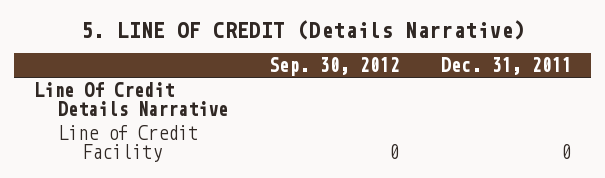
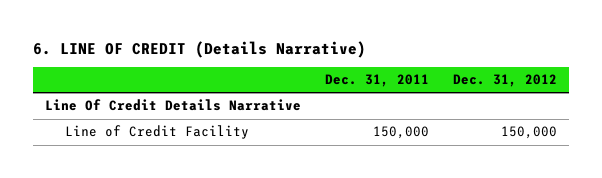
[80,19,525,40] 5. LINE OF CREDIT (Details Narrative) -> [32,40,366,58] 6. LINE OF CREDIT (Details Narrative)
[269,57,400,77] Sep. 30, 2012 -> none
none -> [452,74,557,88] Dec. 31, 2012
[560,144,571,160] 0 -> [372,126,429,140] 150,000

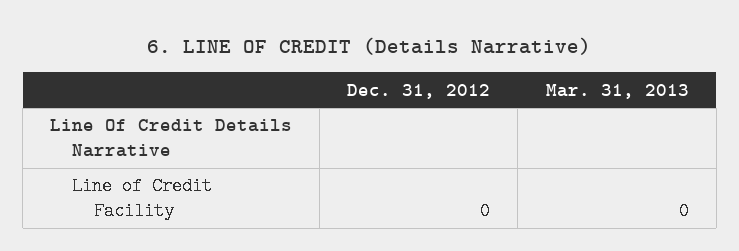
[324,74,429,88] Dec. 31, 2011 -> none
none -> [545,83,689,99] Mar. 31, 2013
[500,126,557,140] 150,000 -> [480,201,491,220] 0

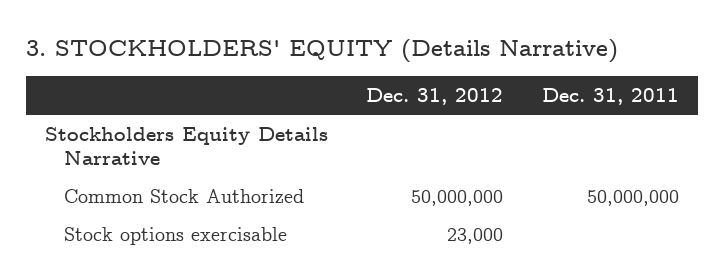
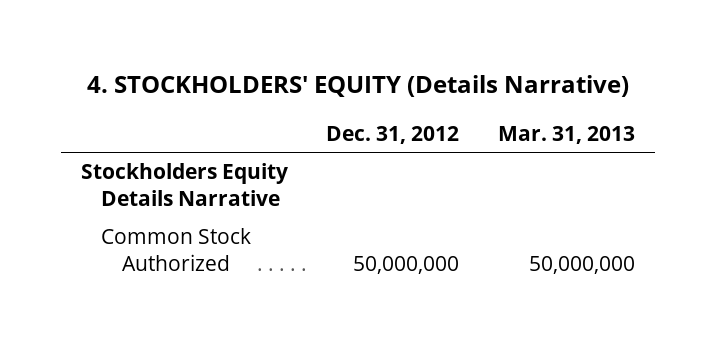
[25,39,618,64] 3. STOCKHOLDERS' EQUITY (Details Narrative) -> [86,75,629,98] 4. STOCKHOLDERS' EQUITY (Details Narrative)
[541,87,679,105] Dec. 31, 2011 -> none
none -> [498,125,636,144] Mar. 31, 2013
[63,226,287,245] Stock options exercisable -> none

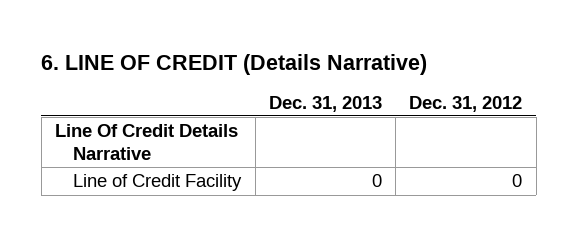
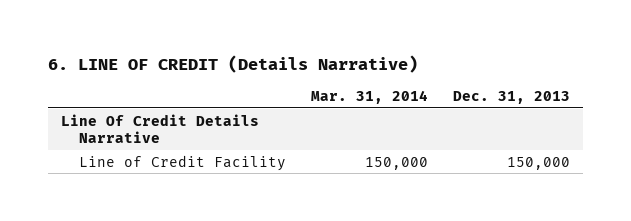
[409,95,523,112] Dec. 31, 2012 -> none
none -> [311,90,429,105] Mar. 31, 2014
[371,174,382,188] 0 -> [507,156,571,170] 150,000

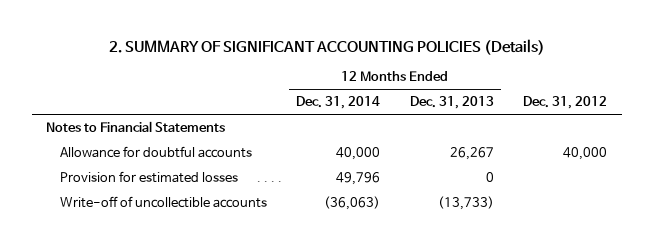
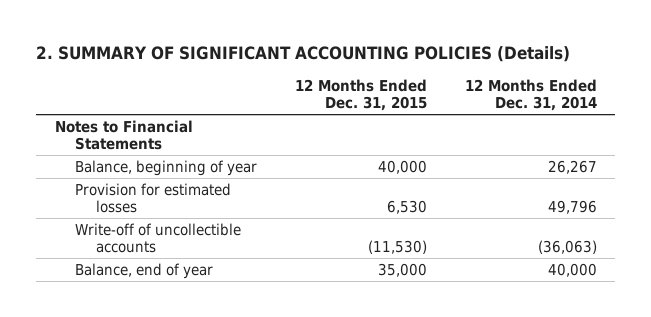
[409,96,494,110] Dec. 31, 2013 -> none
[522,96,607,110] Dec. 31, 2012 -> none
none -> [294,78,427,112] 12 Months Ended Dec. 31, 2015
[59,146,252,159] Allowance for doubtful accounts -> none
none -> [75,159,258,176] Balance, beginning of year
none -> [75,262,214,279] Balance, end of year

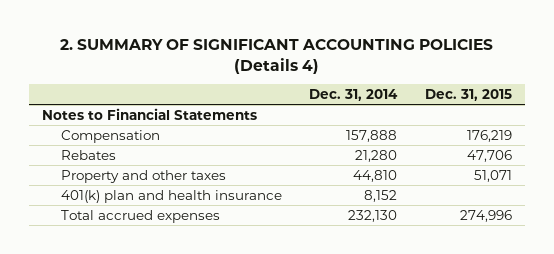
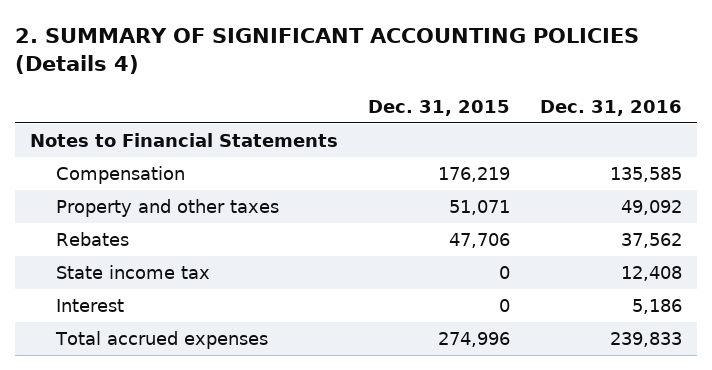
[309,88,399,101] Dec. 31, 2014 -> none
none -> [540,99,683,116] Dec. 31, 2016
[61,189,283,203] 401(k) plan and health insurance -> none
[61,149,117,160] Rebates -> [55,232,129,247] Rebates
none -> [55,265,210,280] State income tax
none -> [55,299,124,313] Interest

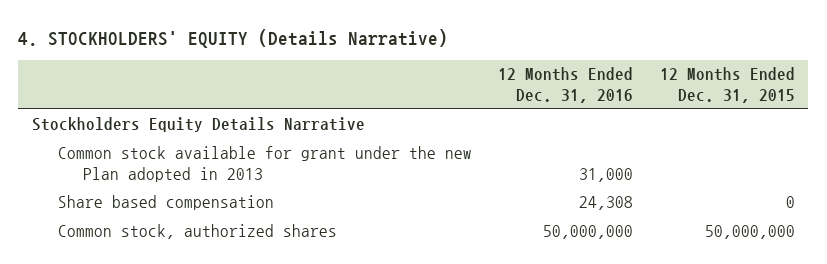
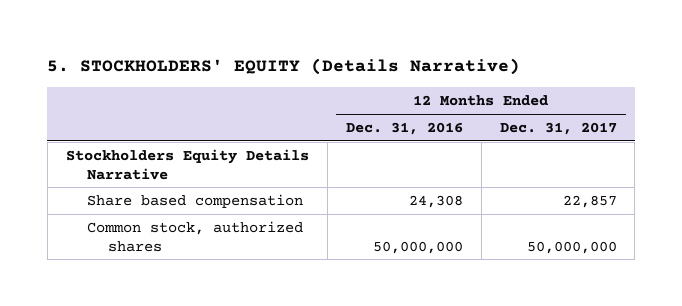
[18,28,449,48] 4. STOCKHOLDERS' EQUITY (Details Narrative) -> [47,58,521,76] 5. STOCKHOLDERS' EQUITY (Details Narrative)
[659,67,795,103] 12 Months Ended Dec. 31, 2015 -> none
none -> [499,122,617,136] Dec. 31, 2017
[57,146,472,182] Common stock available for grant under the new Plan adopted in 2013 -> none

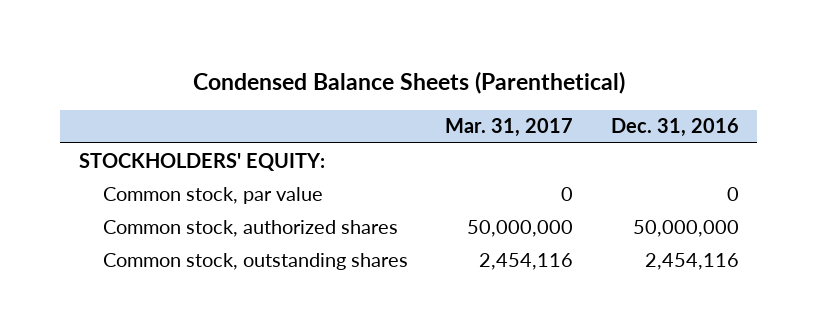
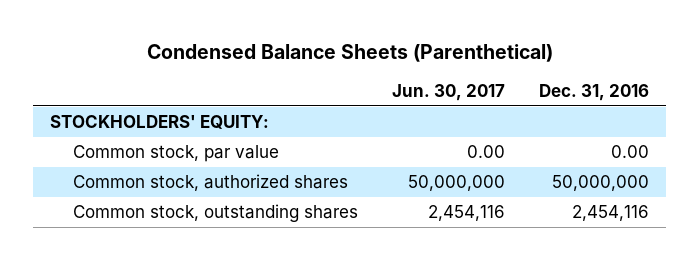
[445,118,574,138] Mar. 31, 2017 -> none
none -> [392,83,506,101] Jun. 30, 2017
[726,186,739,201] 0 -> [611,145,650,159] 0.00

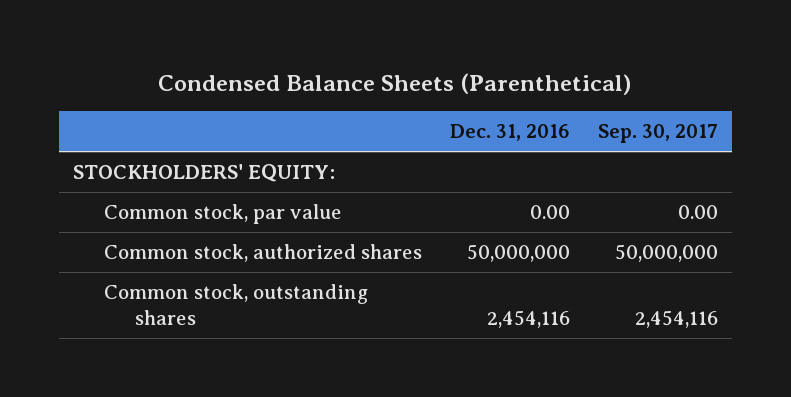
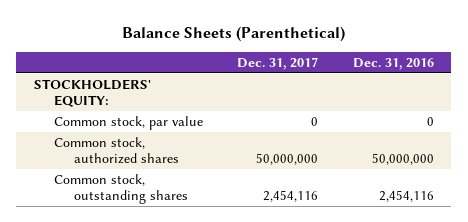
[158,72,632,95] Condensed Balance Sheets (Parenthetical) -> [121,26,345,43] Balance Sheets (Parenthetical)
[598,124,719,144] Sep. 30, 2017 -> none
none -> [237,56,319,70] Dec. 31, 2017
[530,205,571,220] 0.00 -> [427,116,435,126] 0

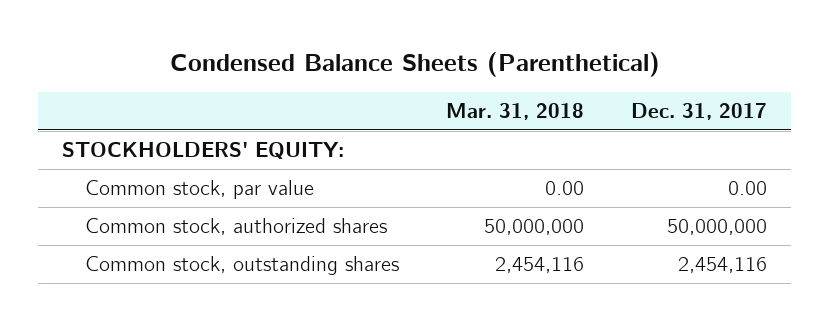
[121,26,345,43] Balance Sheets (Parenthetical) -> [169,52,660,78] Condensed Balance Sheets (Parenthetical)
[353,57,435,70] Dec. 31, 2016 -> none
none -> [446,103,585,121] Mar. 31, 2018
[311,116,319,126] 0 -> [728,181,768,196] 0.00

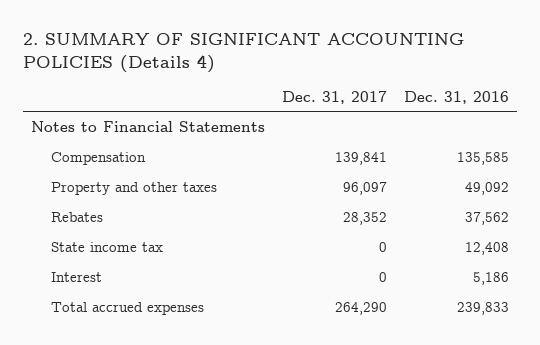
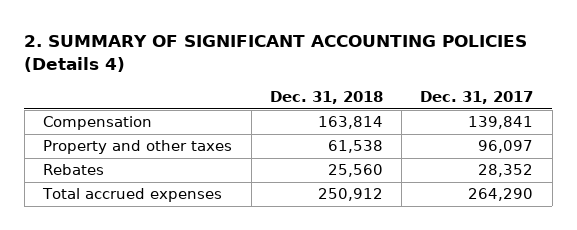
[403,90,509,104] Dec. 31, 2016 -> none
none -> [269,90,383,104] Dec. 31, 2018
[31,120,266,132] Notes to Financial Statements -> none
[50,241,163,252] State income tax -> none
[50,271,102,282] Interest -> none

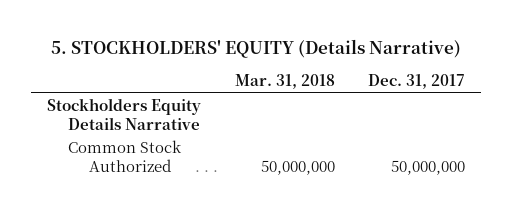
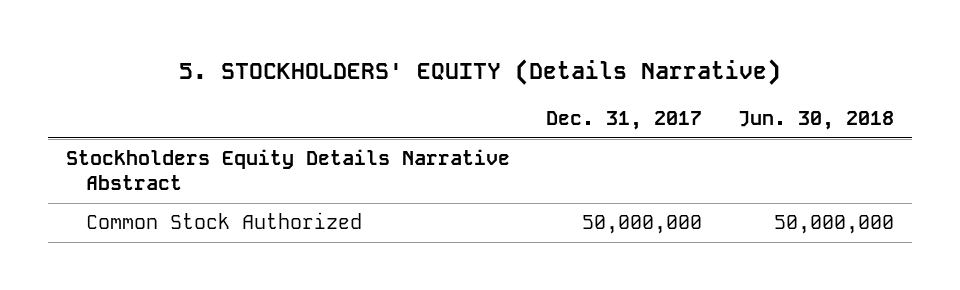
[234,73,335,89] Mar. 31, 2018 -> none
none -> [738,111,895,131] Jun. 30, 2018
[47,98,202,130] Stockholders Equity Details Narrative -> [65,149,510,191] Stockholders Equity Details Narrative Abstract

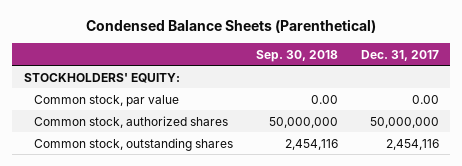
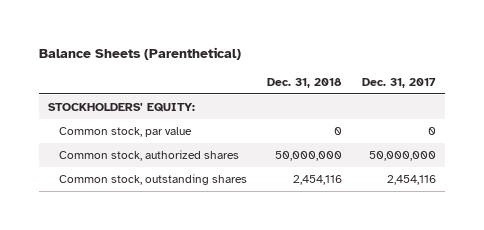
[86,19,377,34] Condensed Balance Sheets (Parenthetical) -> [38,46,241,60] Balance Sheets (Parenthetical)
[255,49,338,62] Sep. 30, 2018 -> none
none -> [266,77,342,88] Dec. 31, 2018
[411,94,439,104] 0.00 -> [427,127,436,136] 0

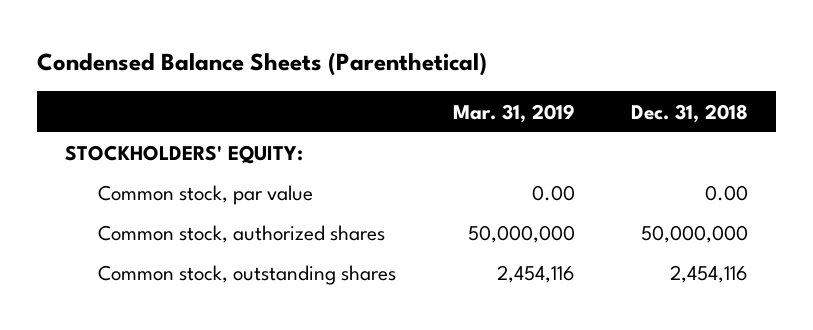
[38,46,241,60] Balance Sheets (Parenthetical) -> [37,52,488,77] Condensed Balance Sheets (Parenthetical)
[361,77,436,88] Dec. 31, 2017 -> none
none -> [452,103,575,123] Mar. 31, 2019
[333,127,342,136] 0 -> [704,185,748,202] 0.00

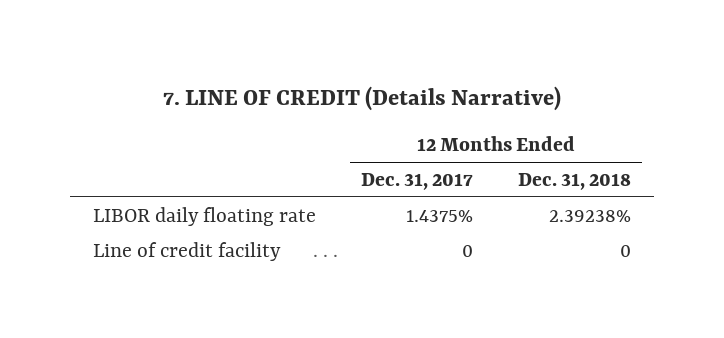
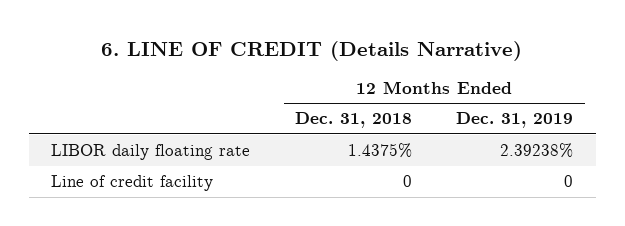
[163,86,562,112] 7. LINE OF CREDIT (Details Narrative) -> [101,40,523,61] 6. LINE OF CREDIT (Details Narrative)
[361,172,474,190] Dec. 31, 2017 -> none
none -> [456,112,574,129] Dec. 31, 2019
[549,209,632,222] 2.39238% -> [347,143,412,159] 1.4375%

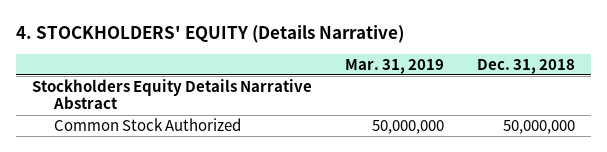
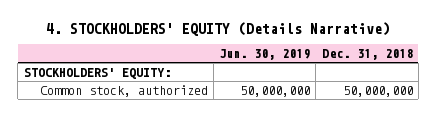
[344,58,444,74] Mar. 31, 2019 -> none
none -> [219,48,311,60] Jun. 30, 2019
[31,78,312,110] Stockholders Equity Details Narrative Abstract -> none
none -> [23,67,171,79] STOCKHOLDERS' EQUITY:
[53,117,241,131] Common Stock Authorized -> [39,84,208,97] Common stock, authorized

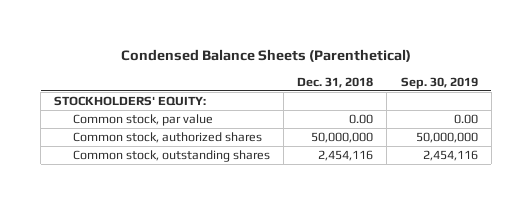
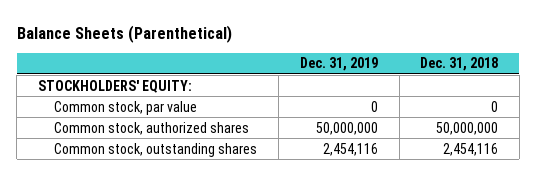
[120,49,411,63] Condensed Balance Sheets (Parenthetical) -> [16,24,232,43] Balance Sheets (Parenthetical)
[400,76,478,89] Sep. 30, 2019 -> none
none -> [299,57,378,72] Dec. 31, 2019
[349,114,374,125] 0.00 -> [491,100,499,112] 0

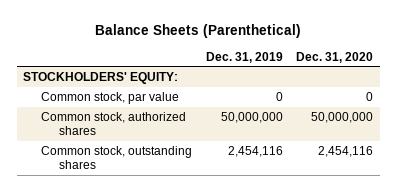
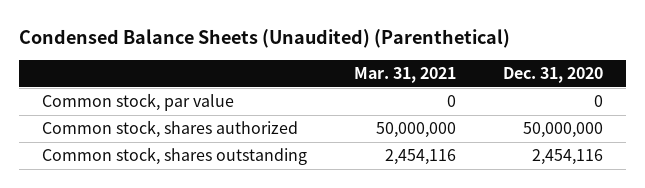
[95,23,302,38] Balance Sheets (Parenthetical) -> [19,28,511,48] Condensed Balance Sheets (Unaudited) (Parenthetical)
[205,51,283,63] Dec. 31, 2019 -> none
none -> [354,66,457,83] Mar. 31, 2021
[23,71,179,84] STOCKHOLDERS' EQUITY: -> none
[41,111,187,136] Common stock, authorized shares -> [42,120,299,139] Common stock, shares authorized
[41,145,193,170] Common stock, outstanding shares -> [42,147,308,166] Common stock, shares outstanding

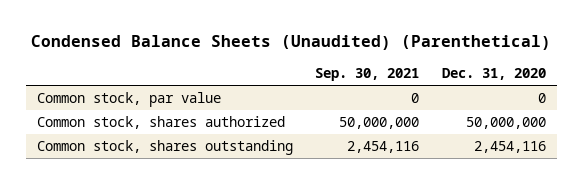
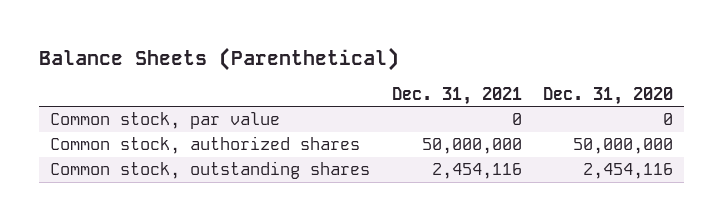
[31,35,552,51] Condensed Balance Sheets (Unaudited) (Parenthetical) -> [38,47,399,72] Balance Sheets (Parenthetical)
[315,68,420,82] Sep. 30, 2021 -> none
none -> [391,87,522,106] Dec. 31, 2021
[36,115,285,129] Common stock, shares authorized -> [49,136,360,155] Common stock, authorized shares
[36,139,293,155] Common stock, shares outstanding -> [49,161,370,180] Common stock, outstanding shares

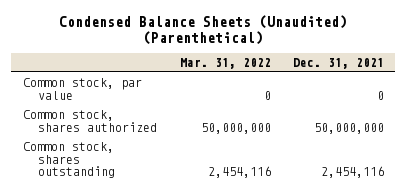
[38,47,399,72] Balance Sheets (Parenthetical) -> [59,15,348,45] Condensed Balance Sheets (Unaudited) (Parenthetical)
[543,87,674,106] Dec. 31, 2020 -> none
none -> [179,57,271,69] Mar. 31, 2022
[49,136,360,155] Common stock, authorized shares -> [22,110,158,132] Common stock, shares authorized
[49,161,370,180] Common stock, outstanding shares -> [22,142,116,179] Common stock, shares outstanding

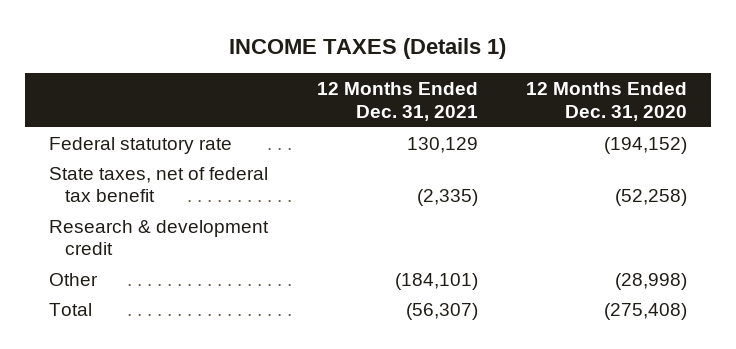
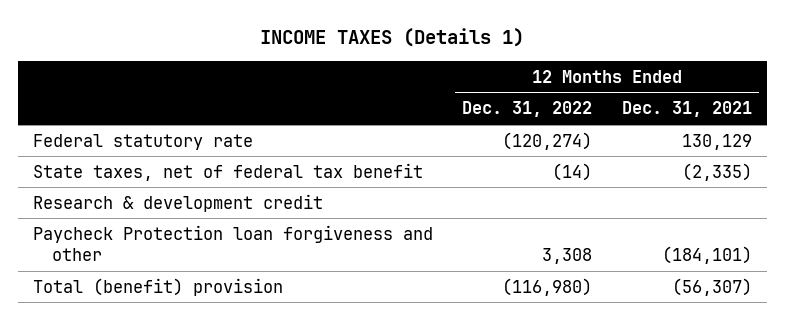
[526,82,688,121] 12 Months Ended Dec. 31, 2020 -> none
none -> [462,101,593,118] Dec. 31, 2022
[48,272,98,286] Other -> [33,224,434,261] Paycheck Protection loan forgiveness and other
[48,302,92,316] Total -> [33,277,284,296] Total (benefit) provision

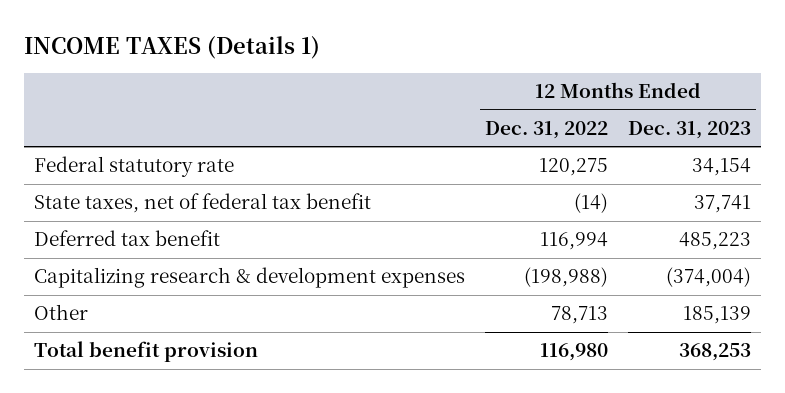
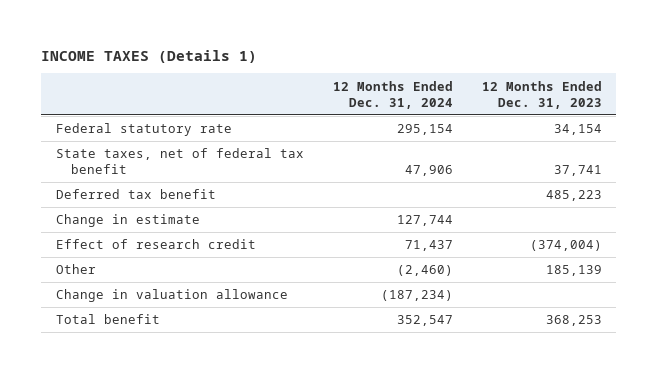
[485,120,609,139] Dec. 31, 2022 -> none
none -> [332,80,453,109] 12 Months Ended Dec. 31, 2024
none -> [55,214,200,228] Change in estimate
[34,267,466,289] Capitalizing research & development expenses -> [55,239,256,250] Effect of research credit
none -> [55,289,288,303] Change in valuation allowance
[34,341,259,363] Total benefit provision -> [55,314,160,325] Total benefit

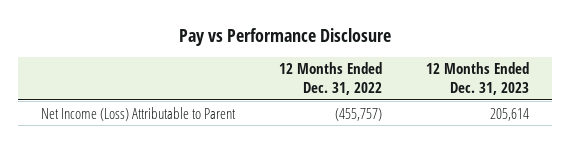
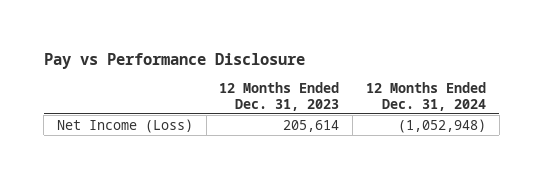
[279,62,383,95] 12 Months Ended Dec. 31, 2022 -> none
none -> [365,81,486,111] 12 Months Ended Dec. 31, 2024
[40,106,236,121] Net Income (Loss) Attributable to Parent -> [57,118,194,133] Net Income (Loss)

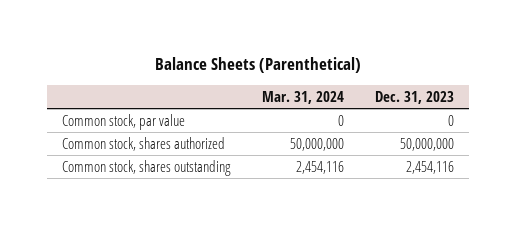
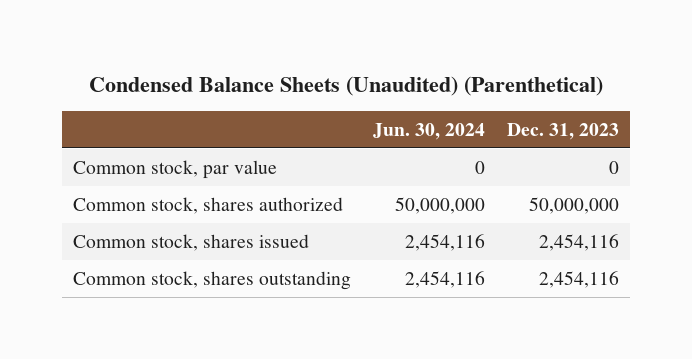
[155,56,362,73] Balance Sheets (Parenthetical) -> [89,76,604,97] Condensed Balance Sheets (Unaudited) (Parenthetical)
[261,90,344,104] Mar. 31, 2024 -> none
none -> [373,123,486,141] Jun. 30, 2024
none -> [73,233,310,251] Common stock, shares issued

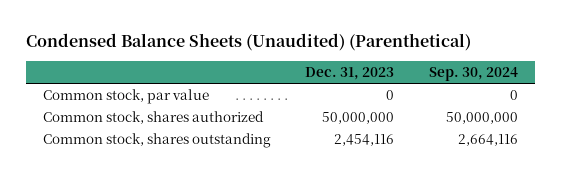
[373,123,486,141] Jun. 30, 2024 -> none
none -> [428,67,518,82] Sep. 30, 2024
[73,233,310,251] Common stock, shares issued -> none

